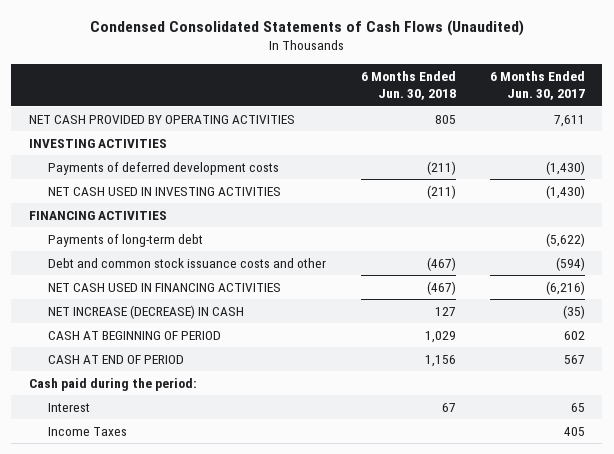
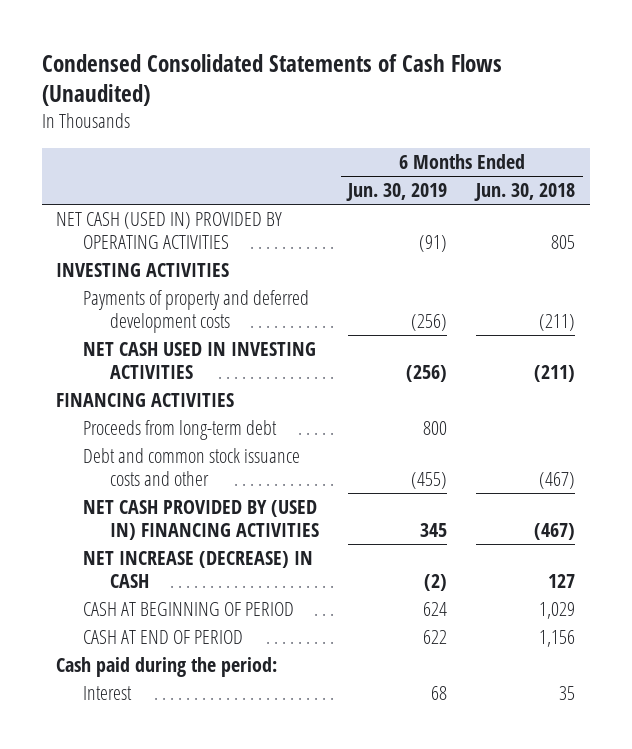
[490,70,586,101] 6 Months Ended Jun. 30, 2017 -> none
none -> [346,183,448,202] Jun. 30, 2019
[28,114,295,124] NET CASH PROVIDED BY OPERATING ACTIVITIES -> [56,212,283,250] NET CASH (USED IN) PROVIDED BY OPERATING ACTIVITIES
[48,161,280,175] Payments of deferred development costs -> [83,290,310,334] Payments of property and deferred development costs
[48,233,204,247] Payments of long-term debt -> none
none -> [83,420,278,441] Proceeds from long-term debt
[48,282,282,292] NET CASH USED IN FINANCING ACTIVITIES -> [83,500,320,541] NET CASH PROVIDED BY (USED IN) FINANCING ACTIVITIES
[48,426,128,436] Income Taxes -> none
[441,402,456,412] 67 -> [559,686,576,701] 35

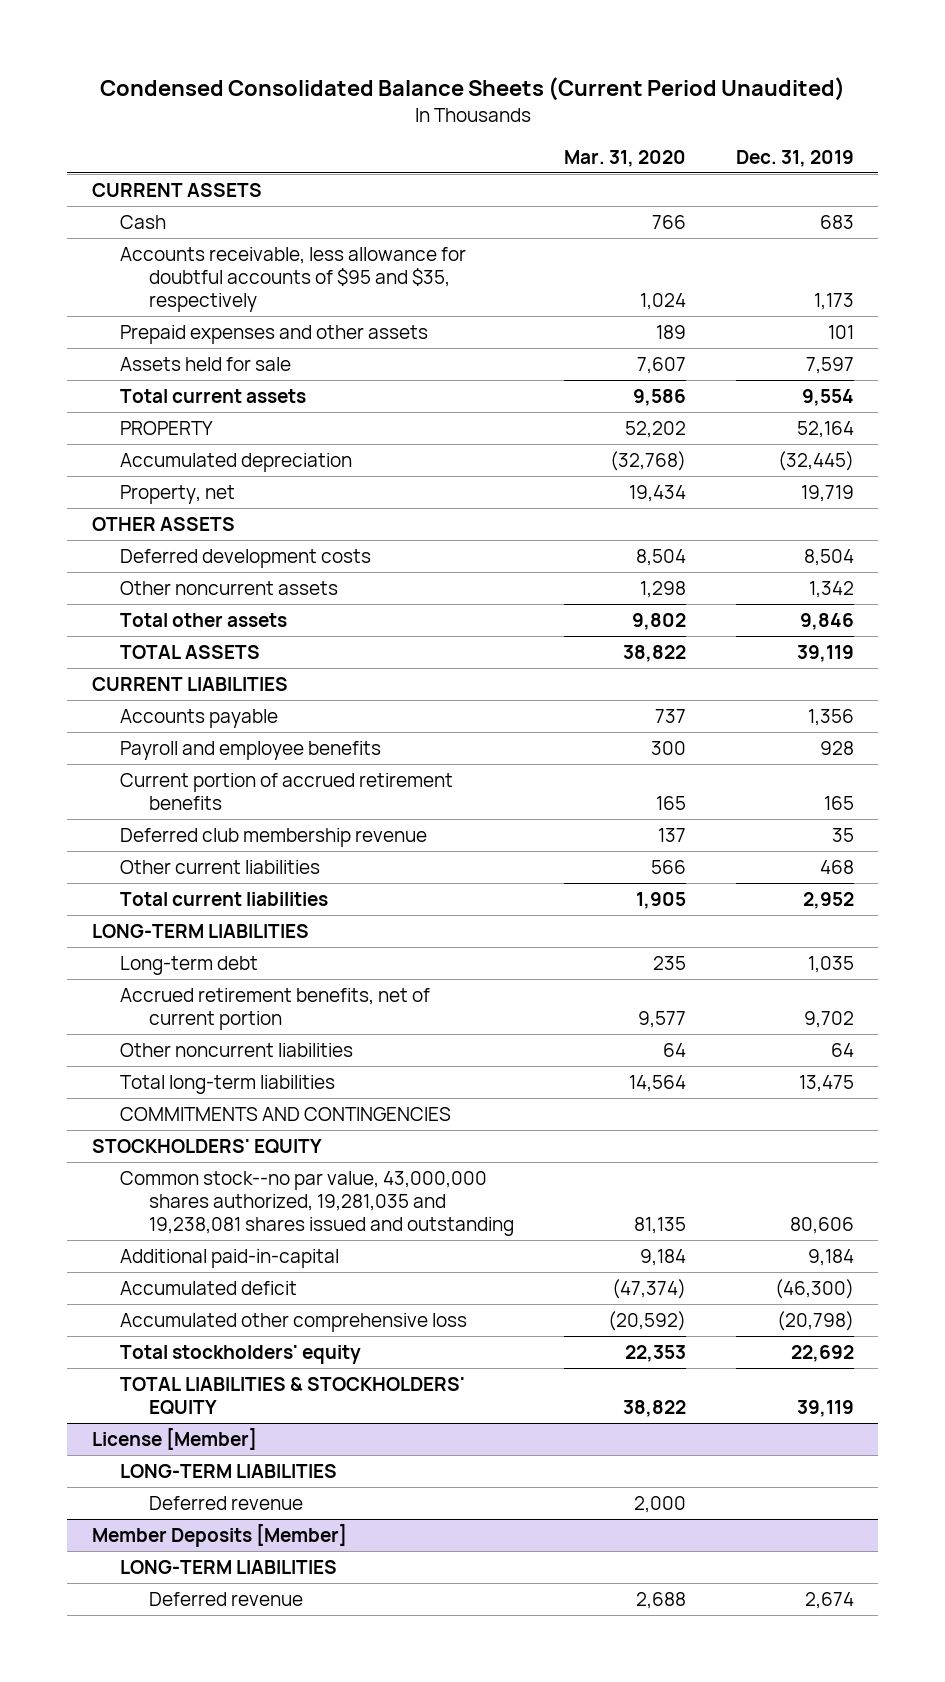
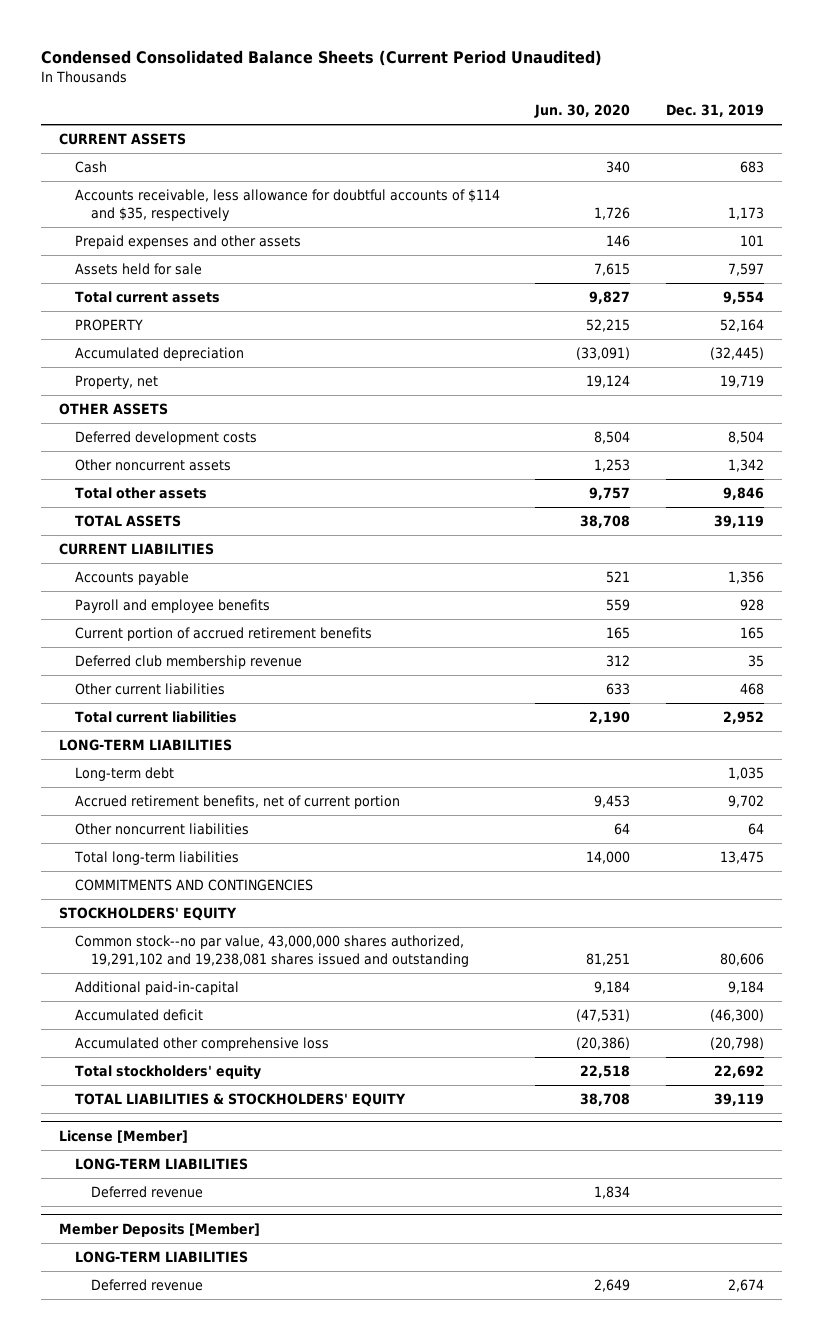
[563,149,686,167] Mar. 31, 2020 -> none
none -> [534,104,631,119] Jun. 30, 2020
[120,246,467,312] Accounts receivable, less allowance for doubtful accounts of $95 and $35, respectively -> [74,189,500,221] Accounts receivable, less allowance for doubtful accounts of $114 and $35, respectively
[120,1170,515,1236] Common stock--no par value, 43,000,000 shares authorized, 19,281,035 and 19,238,081 shares issued and outstanding -> [74,935,469,967] Common stock--no par value, 43,000,000 shares authorized, 19,291,102 and 19,238,081 shares issued and outstanding

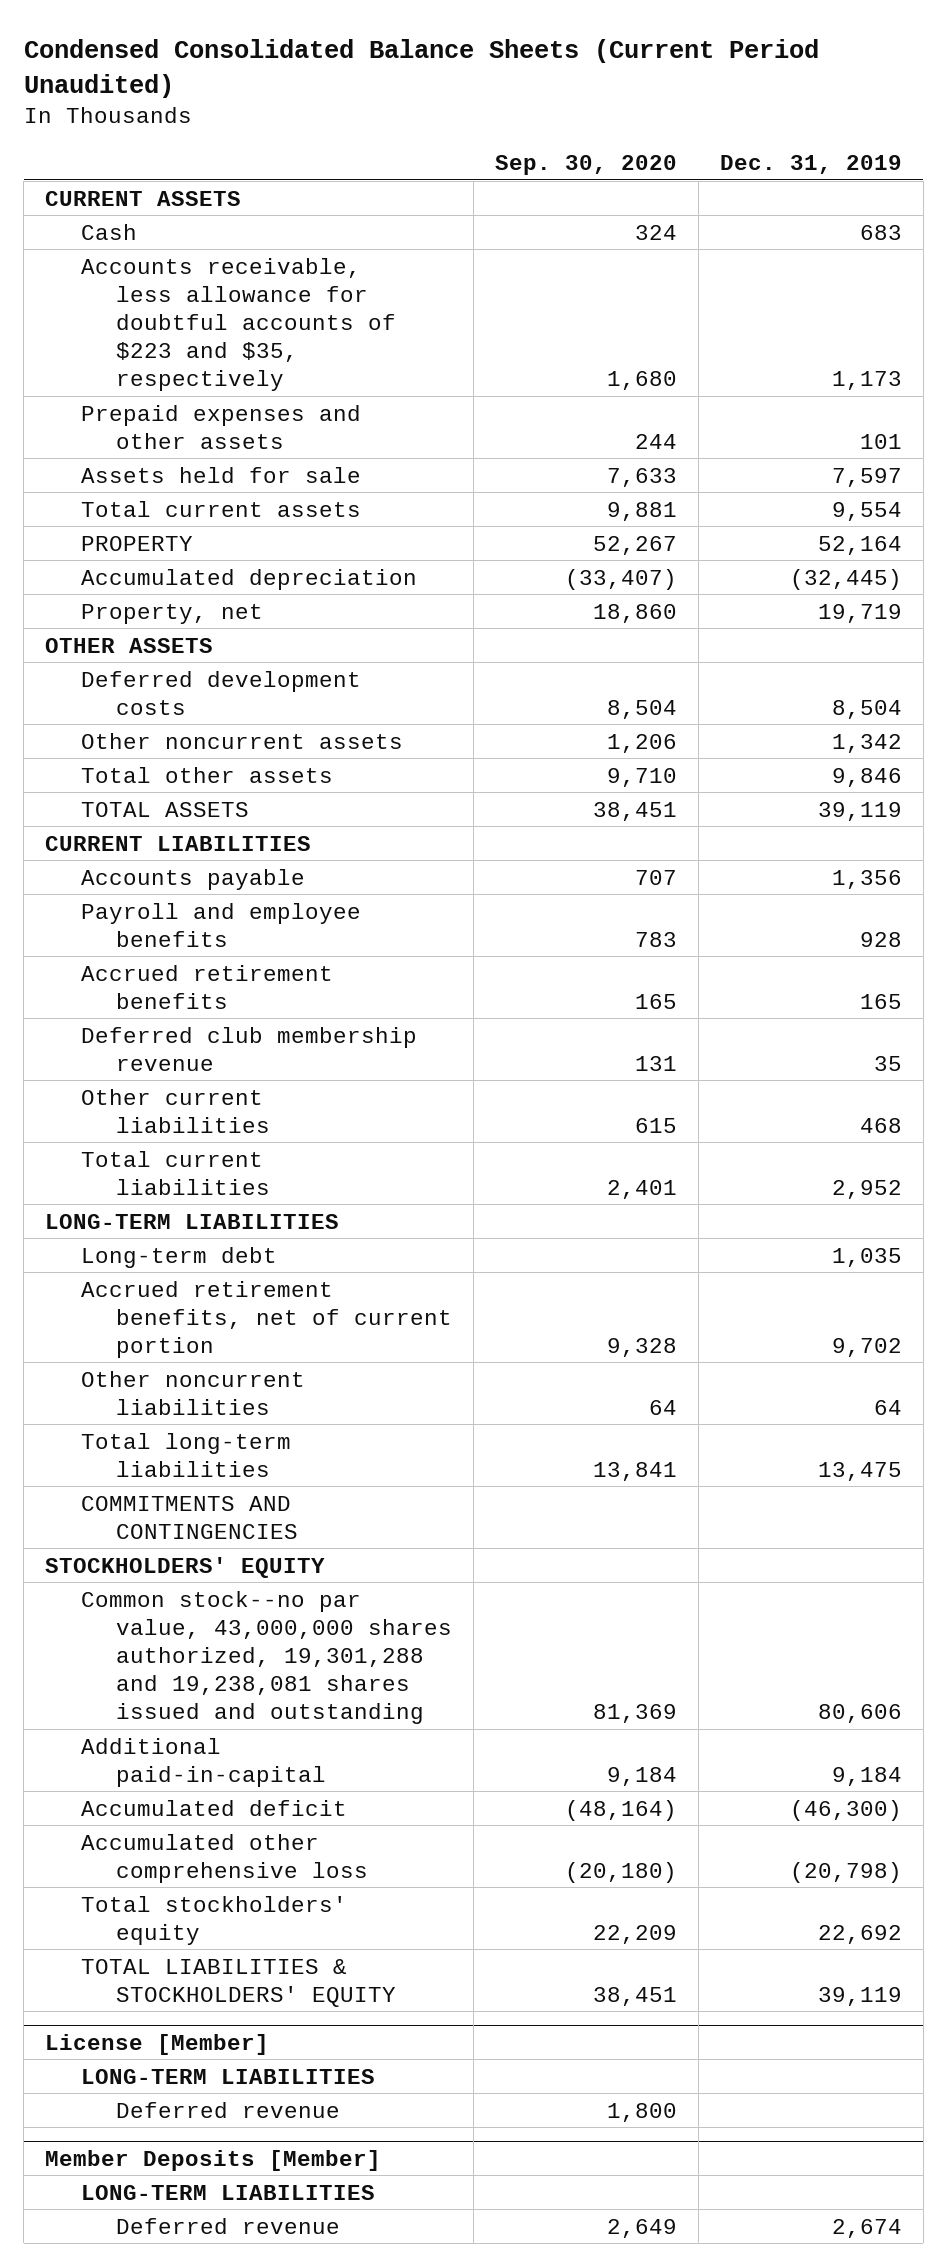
[534,104,631,119] Jun. 30, 2020 -> none
none -> [495,154,678,175] Sep. 30, 2020
[74,189,500,221] Accounts receivable, less allowance for doubtful accounts of $114 and $35, respectively -> [80,257,397,391] Accounts receivable, less allowance for doubtful accounts of $223 and $35, respectively
[74,627,372,642] Current portion of accrued retirement benefits -> [80,964,333,1009] Accrued retirement benefits
[74,935,469,967] Common stock--no par value, 43,000,000 shares authorized, 19,291,102 and 19,238,081 shares issued and outstanding -> [80,1590,453,1724] Common stock--no par value, 43,000,000 shares authorized, 19,301,288 and 19,238,081 shares issued and outstanding

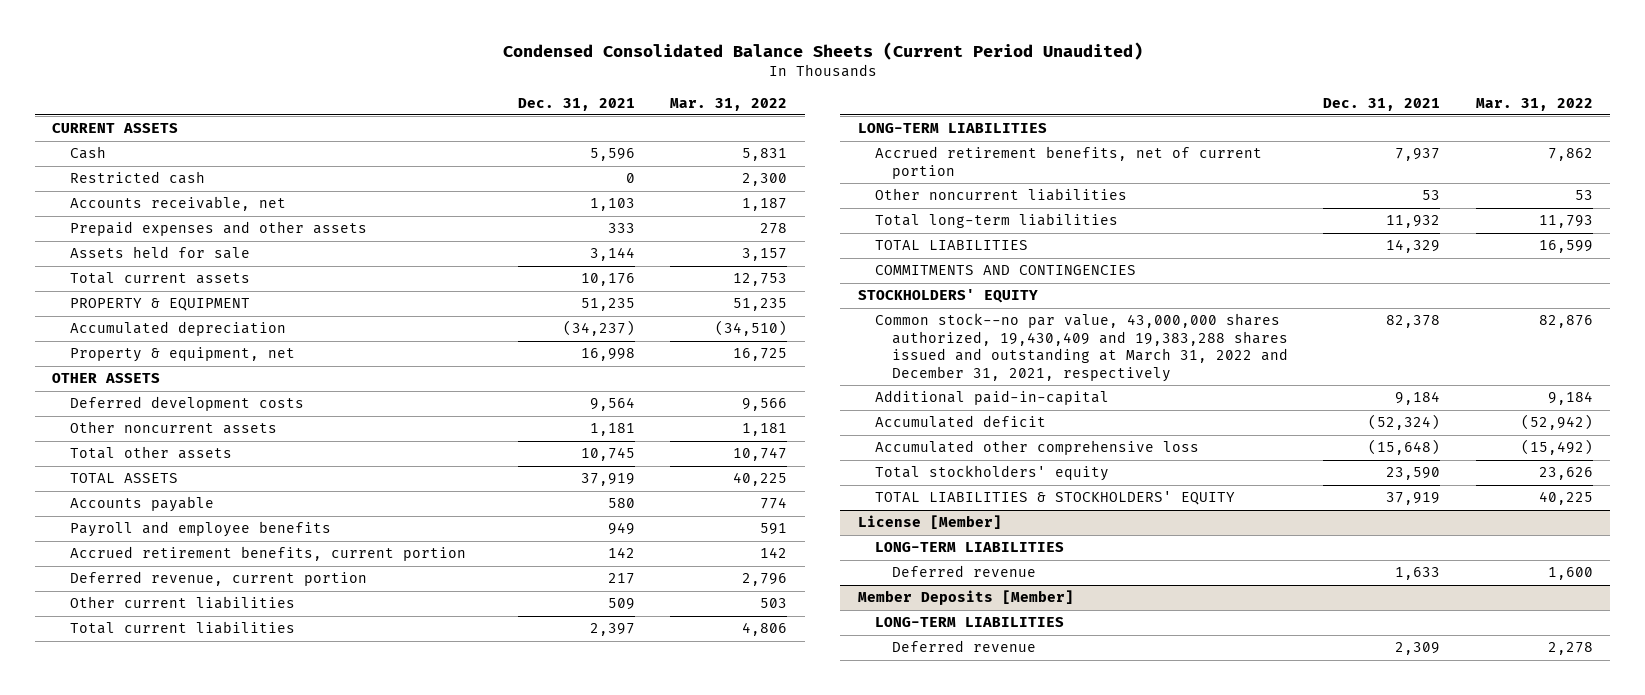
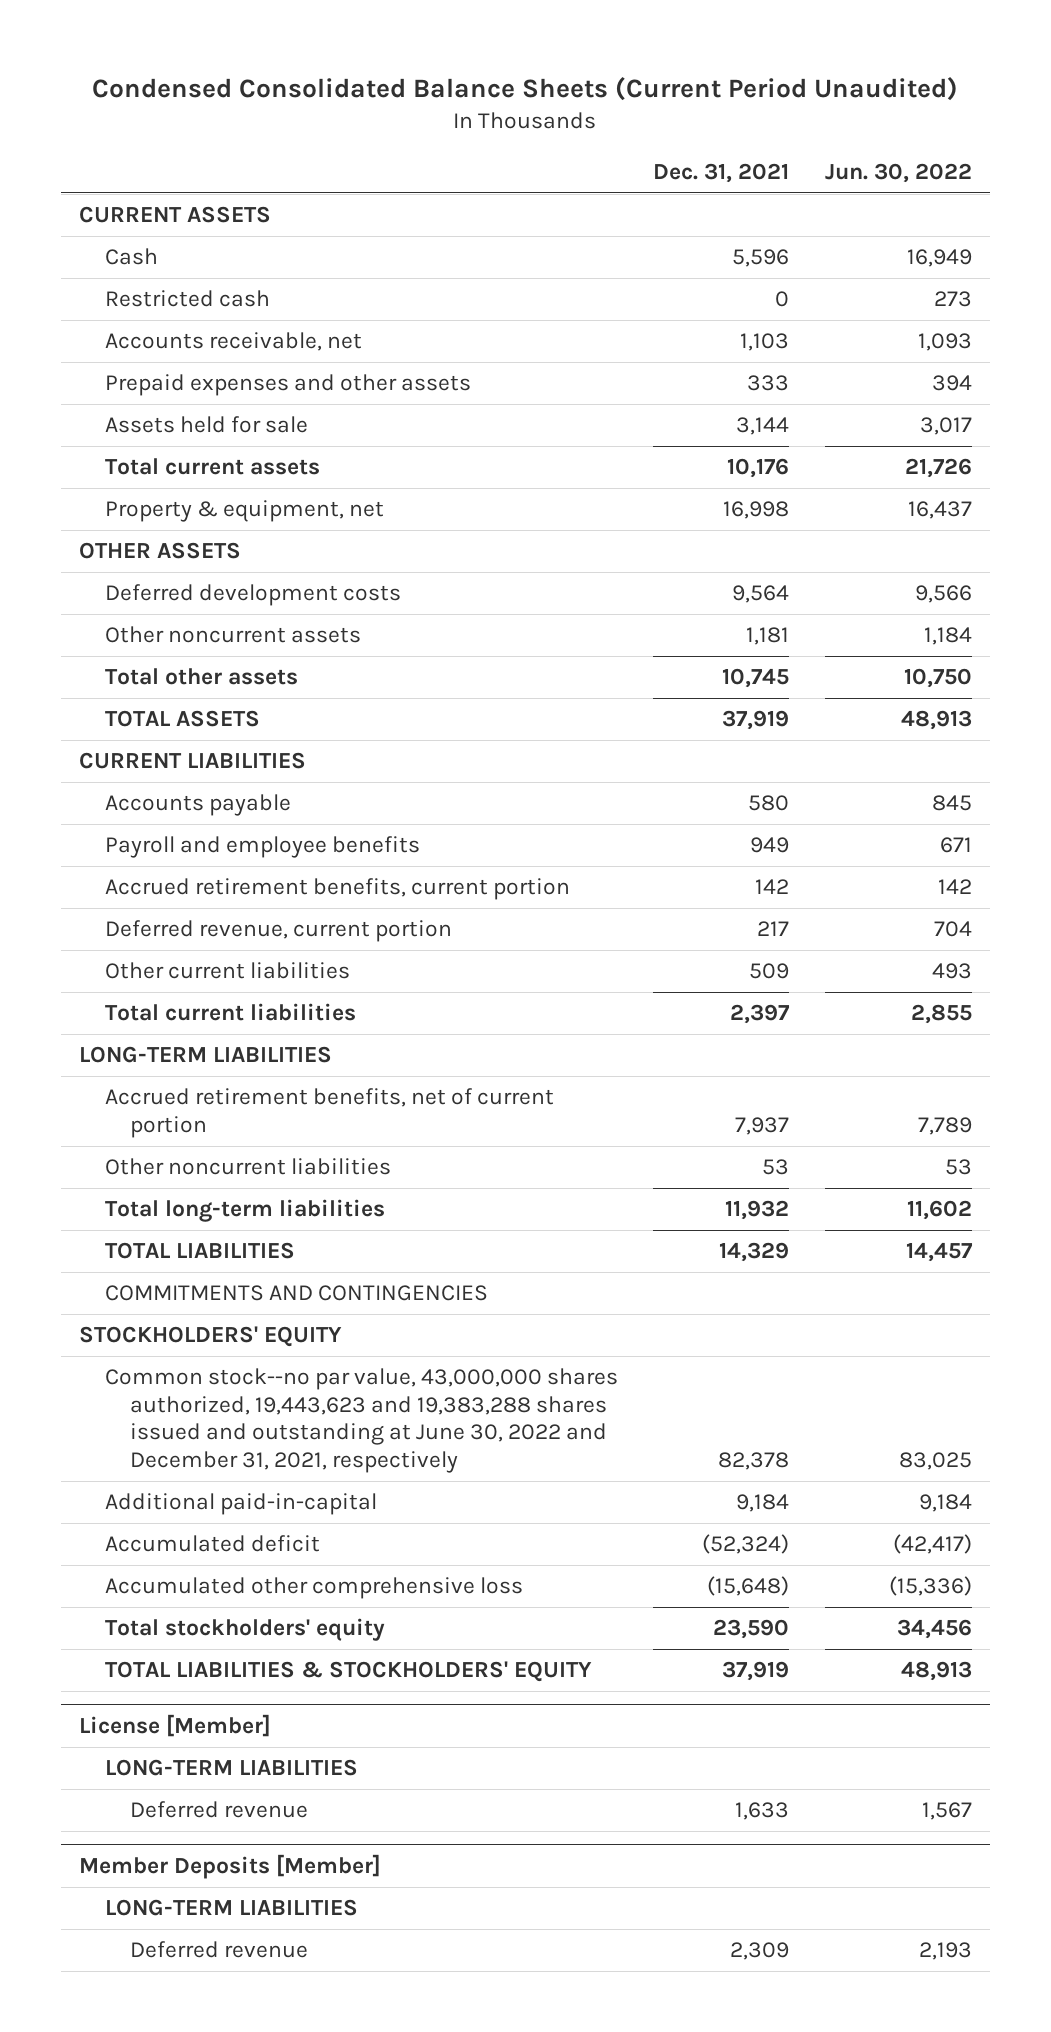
[670,97,788,111] Mar. 31, 2022 -> none
none -> [824,163,972,184] Jun. 30, 2022
[69,298,250,312] PROPERTY & EQUIPMENT -> none
[69,321,286,337] Accumulated depreciation -> none
none -> [78,752,306,770] CURRENT LIABILITIES
[875,313,1289,382] Common stock--no par value, 43,000,000 shares authorized, 19,430,409 and 19,383,288 shares issued and outstanding at March 31, 2022 and December 31, 2021, respectively -> [104,1368,618,1474] Common stock--no par value, 43,000,000 shares authorized, 19,443,623 and 19,383,288 shares issued and outstanding at June 30, 2022 and December 31, 2021, respectively

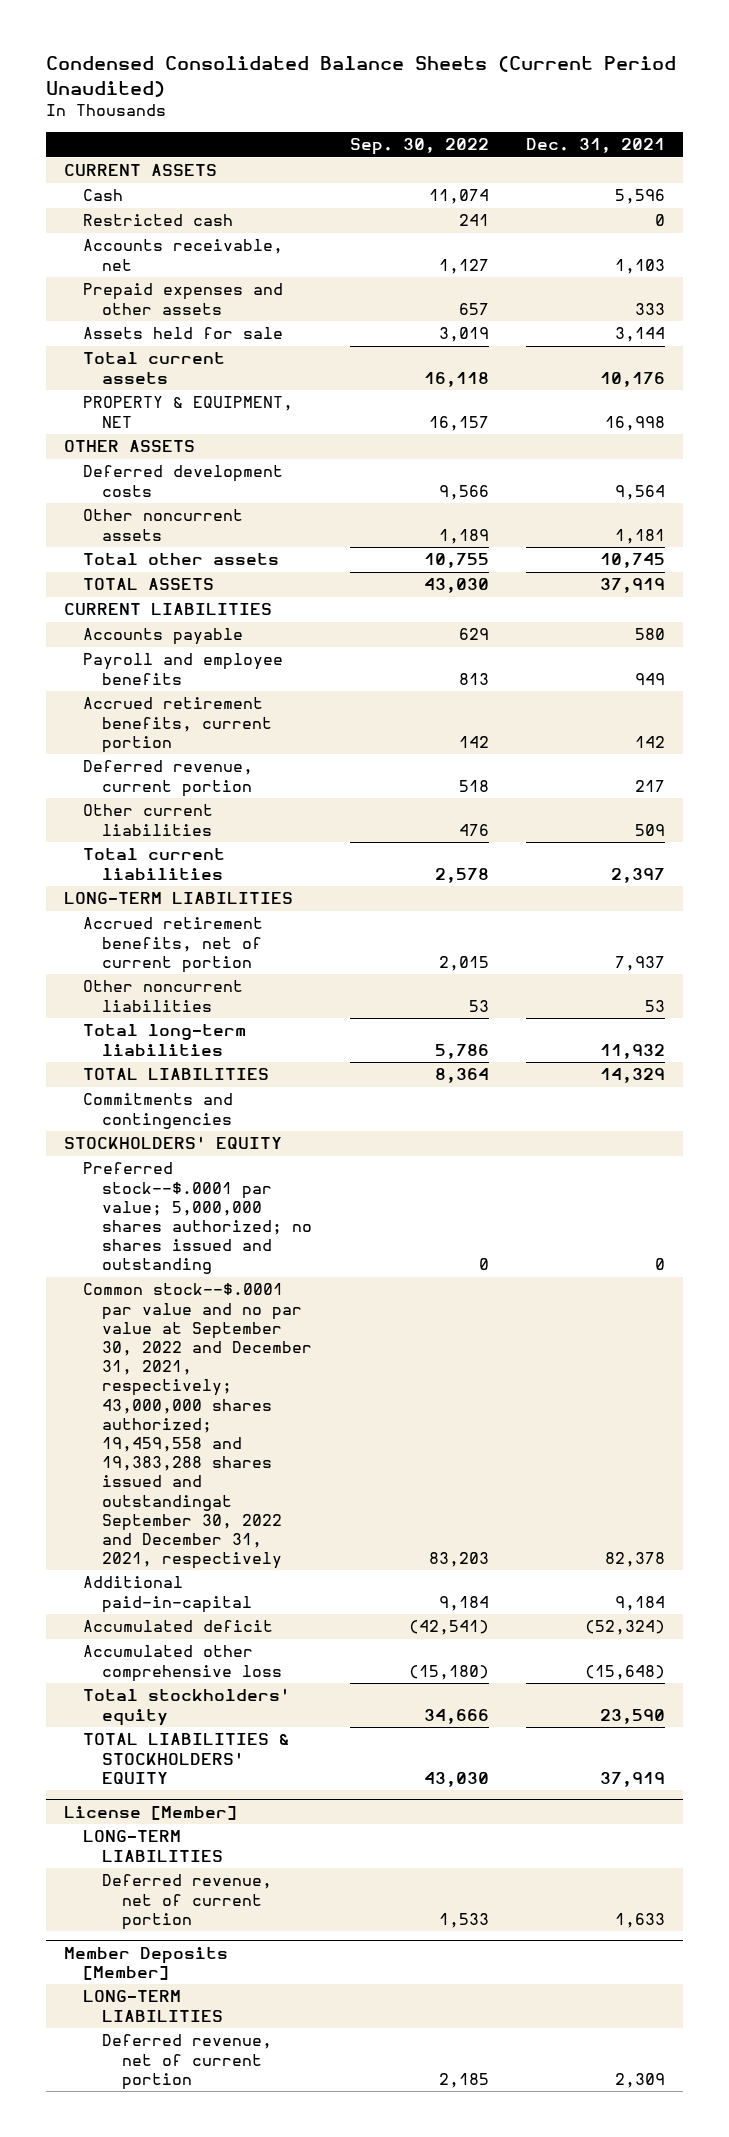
[824,163,972,184] Jun. 30, 2022 -> none
none -> [349,138,489,156] Sep. 30, 2022
[104,500,384,523] Property & equipment, net -> [83,396,294,428] PROPERTY & EQUIPMENT, NET
[104,1285,488,1302] COMMITMENTS AND CONTINGENCIES -> [83,1093,234,1129] Commitments and contingencies
none -> [83,1162,313,1275] Preferred stock--$.0001 par value; 5,000,000 shares authorized; no shares issued and outstanding
[104,1368,618,1474] Common stock--no par value, 43,000,000 shares authorized, 19,443,623 and 19,383,288 shares issued and outstanding at June 30, 2022 and December 31, 2021, respectively -> [83,1283,313,1570] Common stock--$.0001 par value and no par value at September 30, 2022 and December 31, 2021, respectively; 43,000,000 shares authorized; 19,459,558 and 19,383,288 shares issued and outstandingat September 30, 2022 and December 31, 2021, respectively
[130,1801,309,1819] Deferred revenue -> [102,1874,273,1930] Deferred revenue, net of current portion
[130,1941,309,1959] Deferred revenue -> [102,2034,273,2090] Deferred revenue, net of current portion

